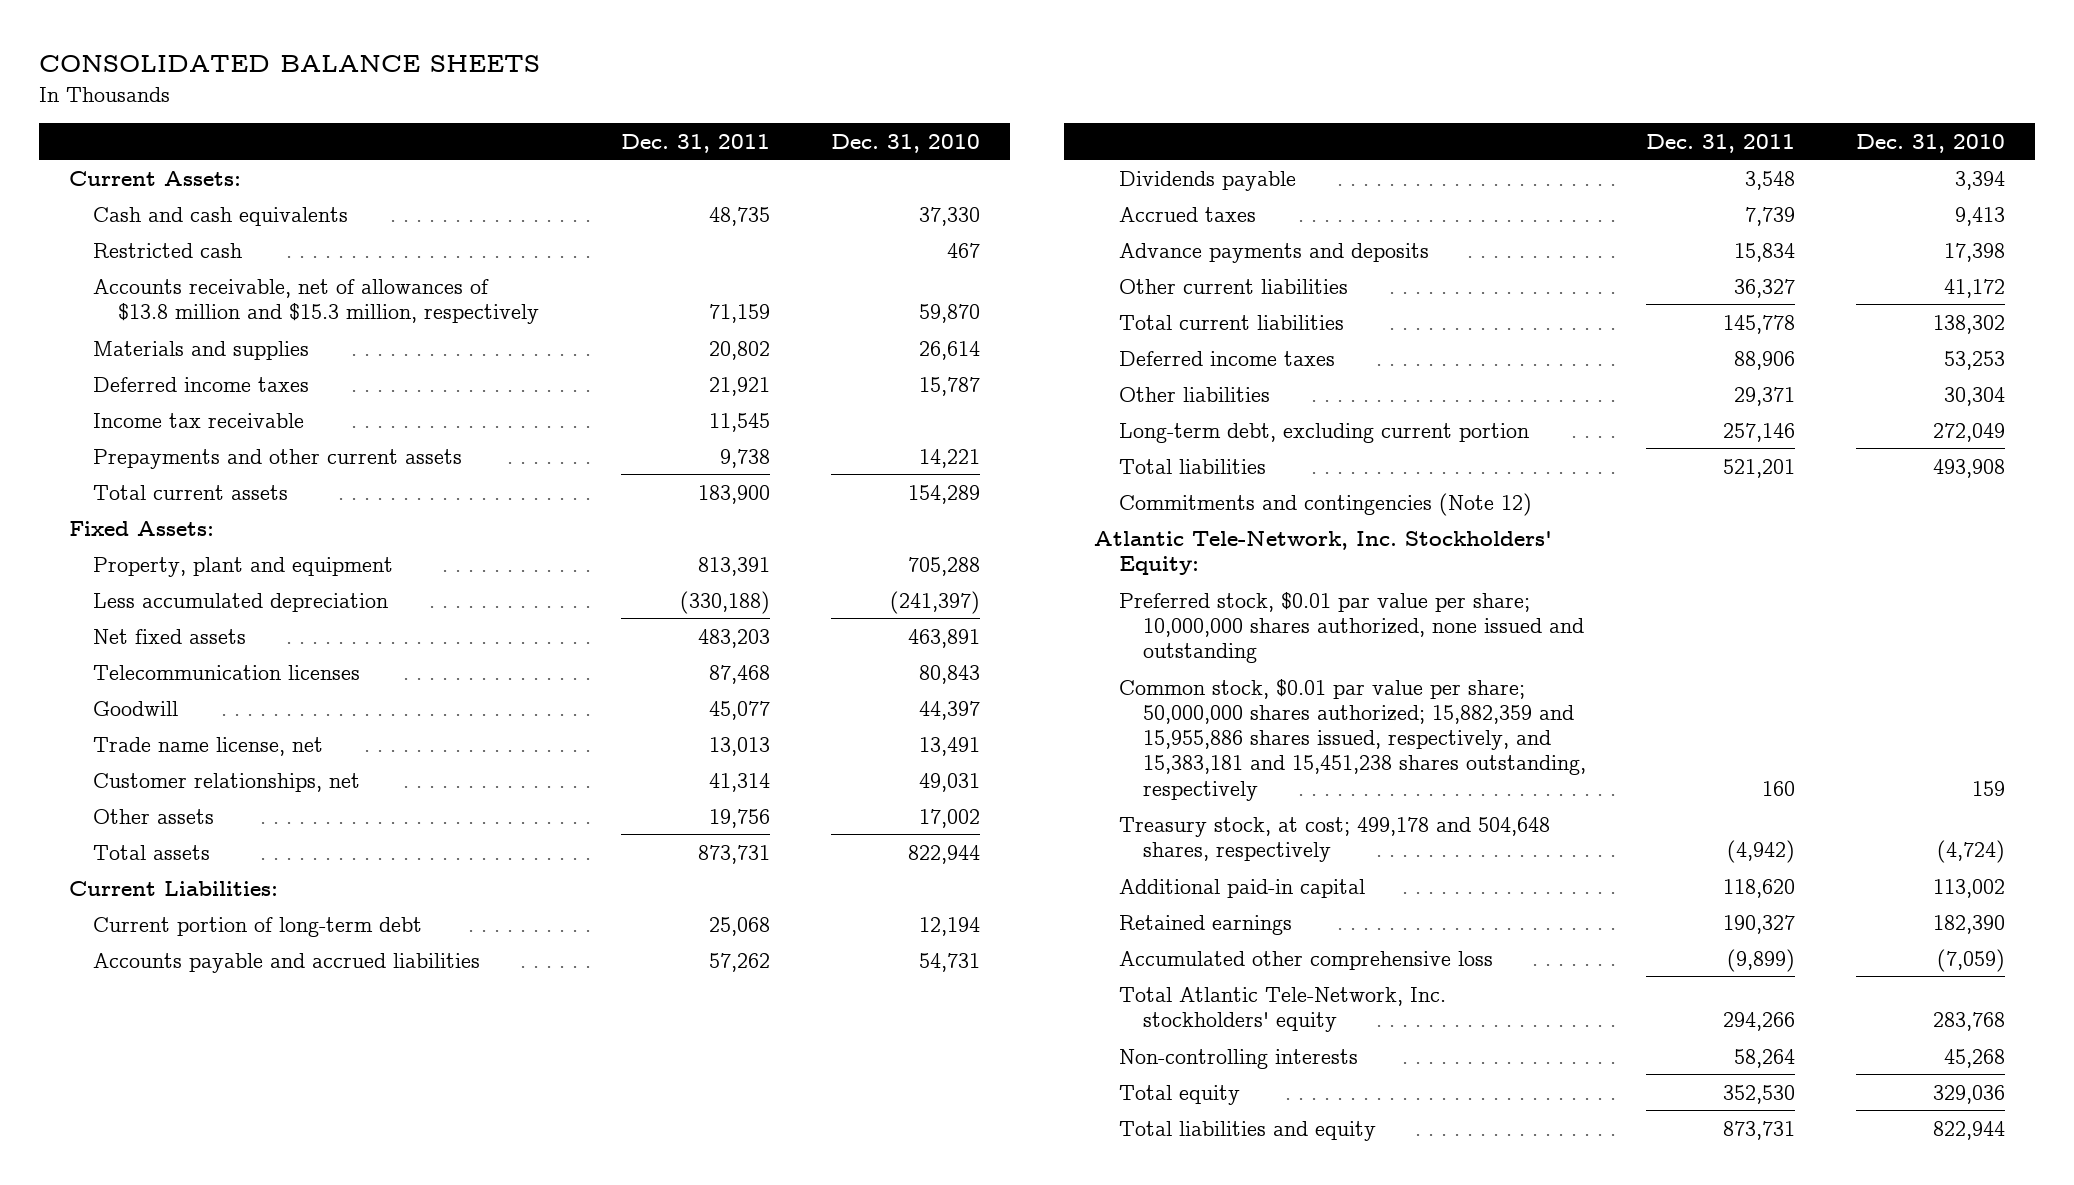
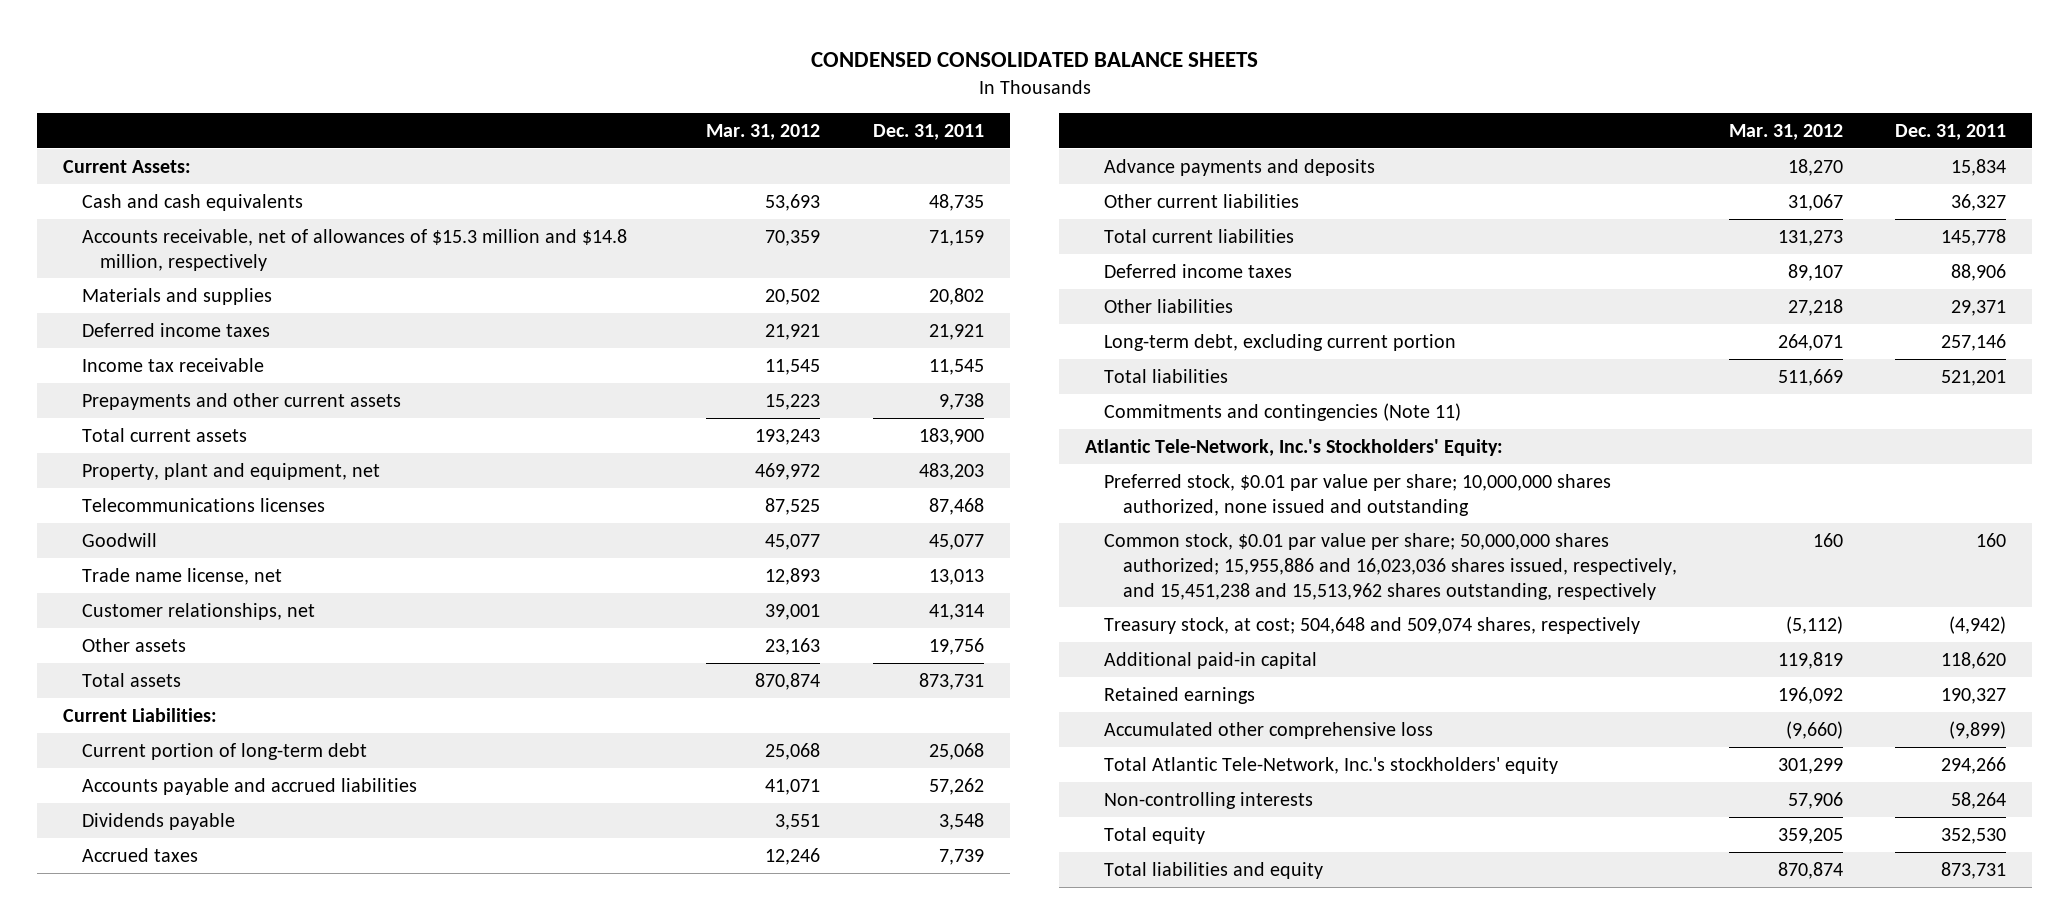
[38,55,540,73] CONSOLIDATED BALANCE SHEETS -> [810,52,1258,68] CONDENSED CONSOLIDATED BALANCE SHEETS
[830,133,980,153] Dec. 31, 2010 -> none
none -> [706,123,821,140] Mar. 31, 2012
[93,242,243,258] Restricted cash -> none
[93,278,539,324] Accounts receivable, net of allowances of $13.8 million and $15.3 million, respectively -> [81,228,627,271] Accounts receivable, net of allowances of $15.3 million and $14.8 million, respectively
[69,520,215,536] Fixed Assets: -> none
[93,556,394,577] Property, plant and equipment -> none
[93,592,389,612] Less accumulated depreciation -> none
[93,628,247,644] Net fixed assets -> [81,462,380,480] Property, plant and equipment, net
[93,664,361,680] Telecommunication licenses -> [81,497,325,512] Telecommunications licenses
[1118,492,1532,516] Commitments and contingencies (Note 12) -> [1103,402,1461,421] Commitments and contingencies (Note 11)
[1094,530,1553,575] Atlantic Tele-Network, Inc. Stockholders' Equity: -> [1085,438,1504,456] Atlantic Tele-Network, Inc.'s Stockholders' Equity:
[1118,678,1586,801] Common stock, $0.01 par value per share; 50,000,000 shares authorized; 15,882,359 and 15,955,886 shares issued, respectively, and 15,383,181 and 15,451,238 shares outstanding, respectively -> [1103,532,1677,600] Common stock, $0.01 par value per share; 50,000,000 shares authorized; 15,955,886 and 16,023,036 shares issued, respectively, and 15,451,238 and 15,513,962 shares outstanding, respectively
[1118,816,1550,862] Treasury stock, at cost; 499,178 and 504,648 shares, respectively -> [1103,616,1640,634] Treasury stock, at cost; 504,648 and 509,074 shares, respectively
[1118,986,1446,1032] Total Atlantic Tele-Network, Inc. stockholders' equity -> [1103,756,1558,774] Total Atlantic Tele-Network, Inc.'s stockholders' equity

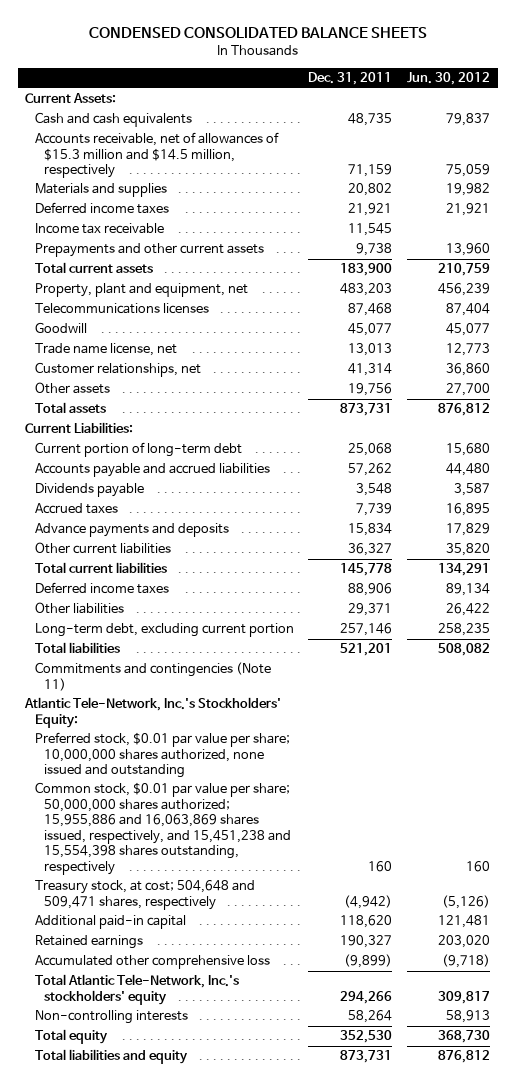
[706,123,821,140] Mar. 31, 2012 -> none
none -> [407,72,491,86] Jun. 30, 2012
[81,228,627,271] Accounts receivable, net of allowances of $15.3 million and $14.8 million, respectively -> [34,132,279,179] Accounts receivable, net of allowances of $15.3 million and $14.5 million, respectively
[1103,532,1677,600] Common stock, $0.01 par value per share; 50,000,000 shares authorized; 15,955,886 and 16,023,036 shares issued, respectively, and 15,451,238 and 15,513,962 shares outstanding, respectively -> [34,782,292,875] Common stock, $0.01 par value per share; 50,000,000 shares authorized; 15,955,886 and 16,063,869 shares issued, respectively, and 15,451,238 and 15,554,398 shares outstanding, respectively
[1103,616,1640,634] Treasury stock, at cost; 504,648 and 509,074 shares, respectively -> [34,880,255,910] Treasury stock, at cost; 504,648 and 509,471 shares, respectively

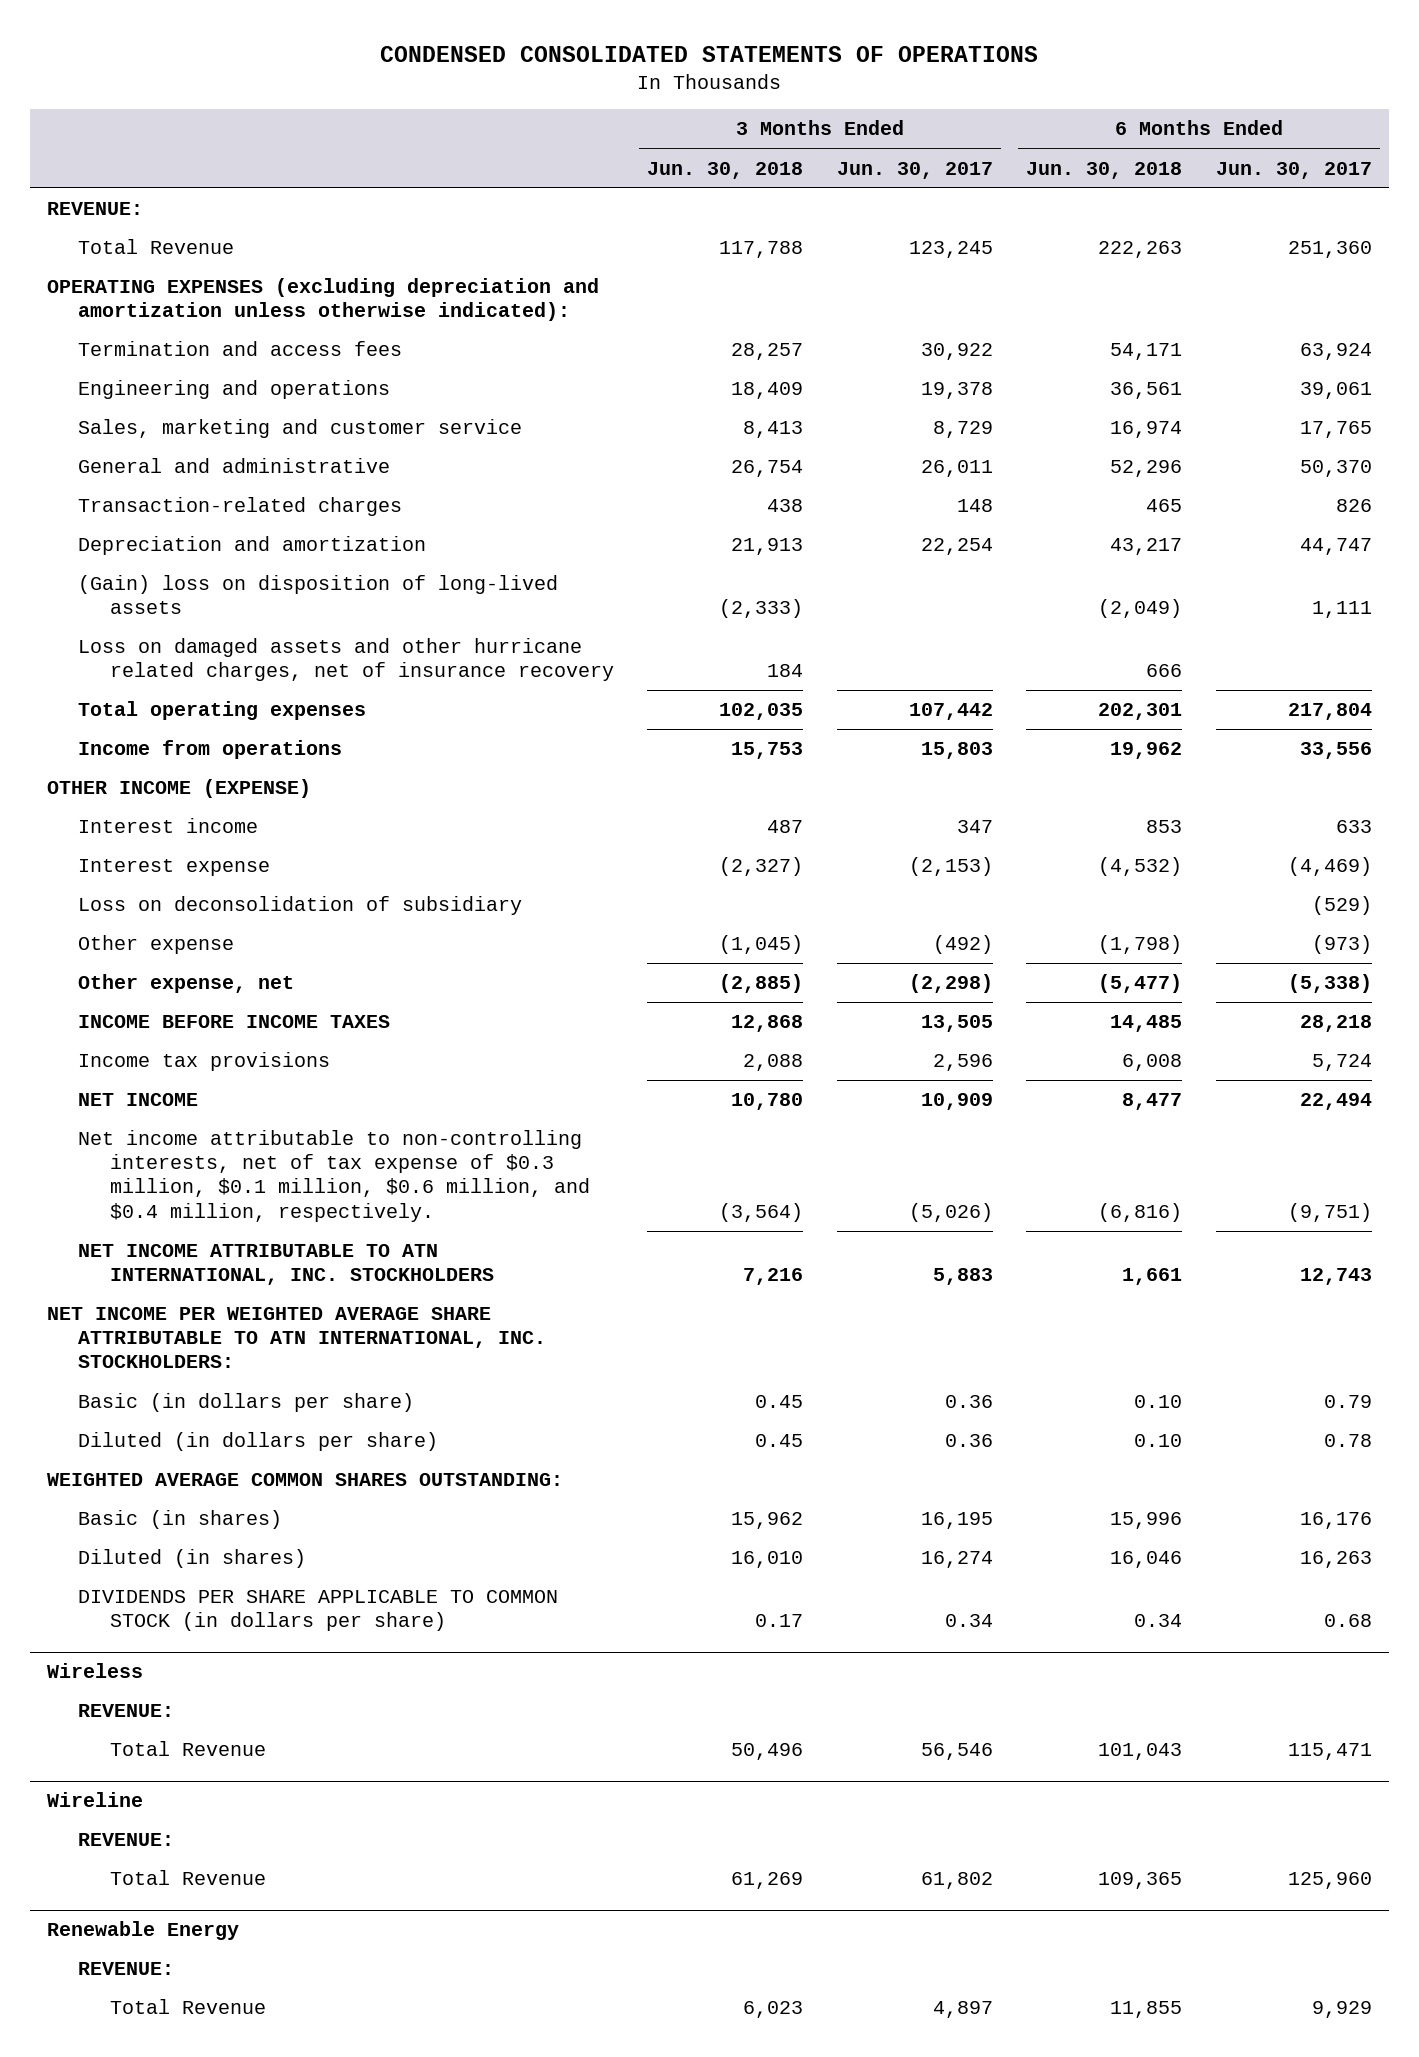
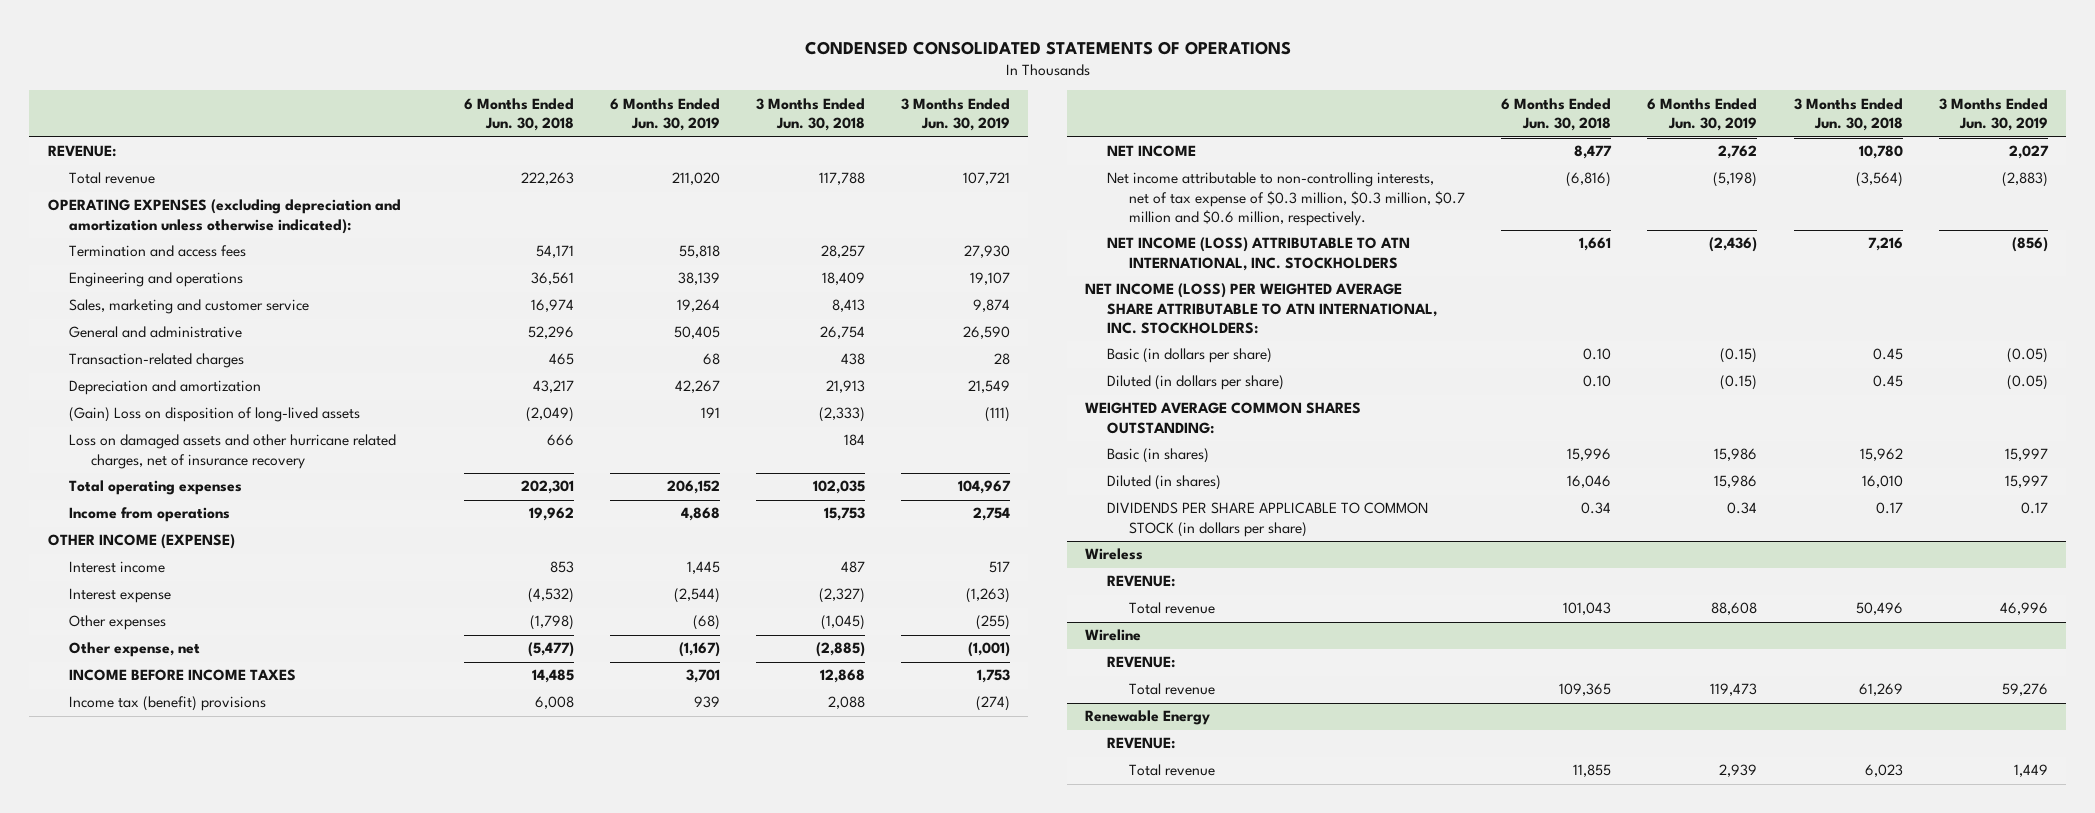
[836,161,993,179] Jun. 30, 2017 -> none
[1215,161,1372,179] Jun. 30, 2017 -> none
none -> [609,97,720,132] 6 Months Ended Jun. 30, 2019
none -> [901,97,1011,132] 3 Months Ended Jun. 30, 2019
[78,239,235,255] Total Revenue -> [69,172,156,185] Total revenue
[78,575,559,615] (Gain) loss on disposition of long-lived assets -> [69,407,361,423] (Gain) Loss on disposition of long-lived assets
[78,896,523,916] Loss on deconsolidation of subsidiary -> none
[78,935,235,955] Other expense -> [69,615,167,631] Other expenses
[78,1052,331,1072] Income tax provisions -> [69,696,267,712] Income tax (benefit) provisions
[78,1130,590,1222] Net income attributable to non-controlling interests, net of tax expense of $0.3 million, $0.1 million, $0.6 million, and $0.4 million, respectively. -> [1107,172,1466,227] Net income attributable to non-controlling interests, net of tax expense of $0.3 million, $0.3 million, $0.7 million and $0.6 million, respectively.
[78,1244,494,1286] NET INCOME ATTRIBUTABLE TO ATN INTERNATIONAL, INC. STOCKHOLDERS -> [1107,237,1411,271] NET INCOME (LOSS) ATTRIBUTABLE TO ATN INTERNATIONAL, INC. STOCKHOLDERS
[47,1307,547,1369] NET INCOME PER WEIGHTED AVERAGE SHARE ATTRIBUTABLE TO ATN INTERNATIONAL, INC. STOCKHOLDERS: -> [1085,283,1438,335] NET INCOME (LOSS) PER WEIGHTED AVERAGE SHARE ATTRIBUTABLE TO ATN INTERNATIONAL, INC. STOCKHOLDERS:
[109,1741,266,1757] Total Revenue -> [1129,602,1216,615] Total revenue
[109,1870,266,1886] Total Revenue -> [1129,683,1216,696] Total revenue
[109,1999,266,2015] Total Revenue -> [1129,764,1216,777] Total revenue

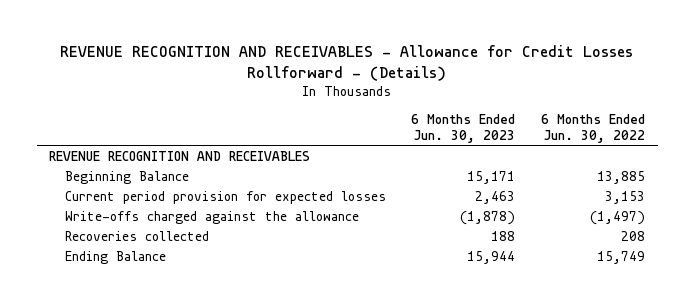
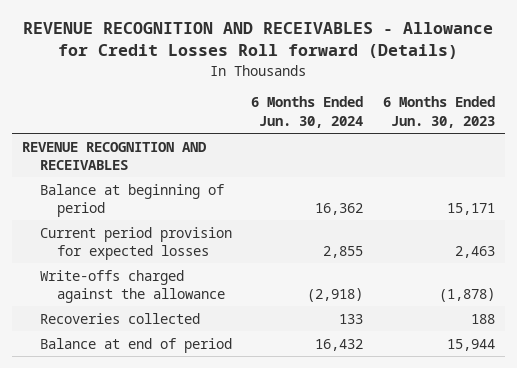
[60,45,634,81] REVENUE RECOGNITION AND RECEIVABLES - Allowance for Credit Losses Rollforward - (Details) -> [23,22,494,60] REVENUE RECOGNITION AND RECEIVABLES - Allowance for Credit Losses Roll forward (Details)
[540,113,645,143] 6 Months Ended Jun. 30, 2022 -> none
none -> [251,96,364,128] 6 Months Ended Jun. 30, 2024
[64,170,189,184] Beginning Balance -> [39,183,224,217] Balance at beginning of period
[64,250,166,264] Ending Balance -> [39,337,232,353] Balance at end of period

